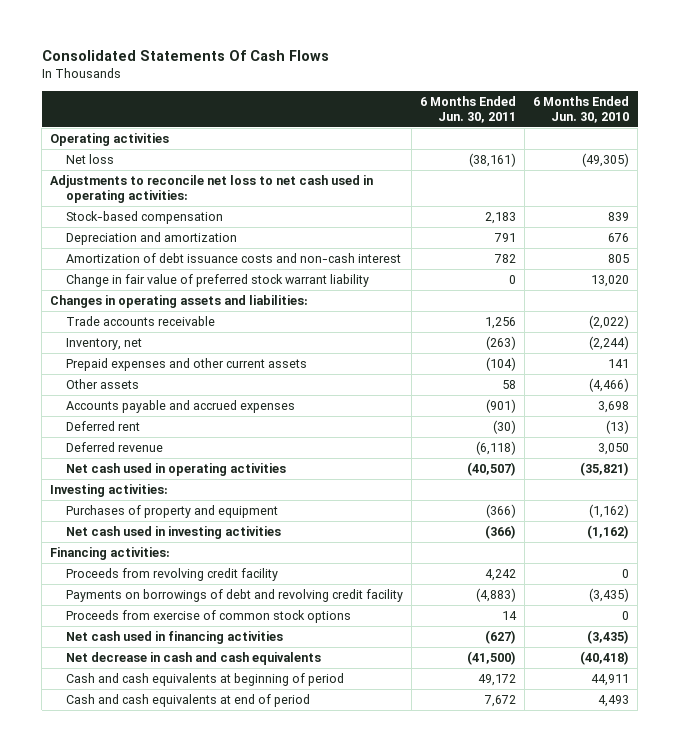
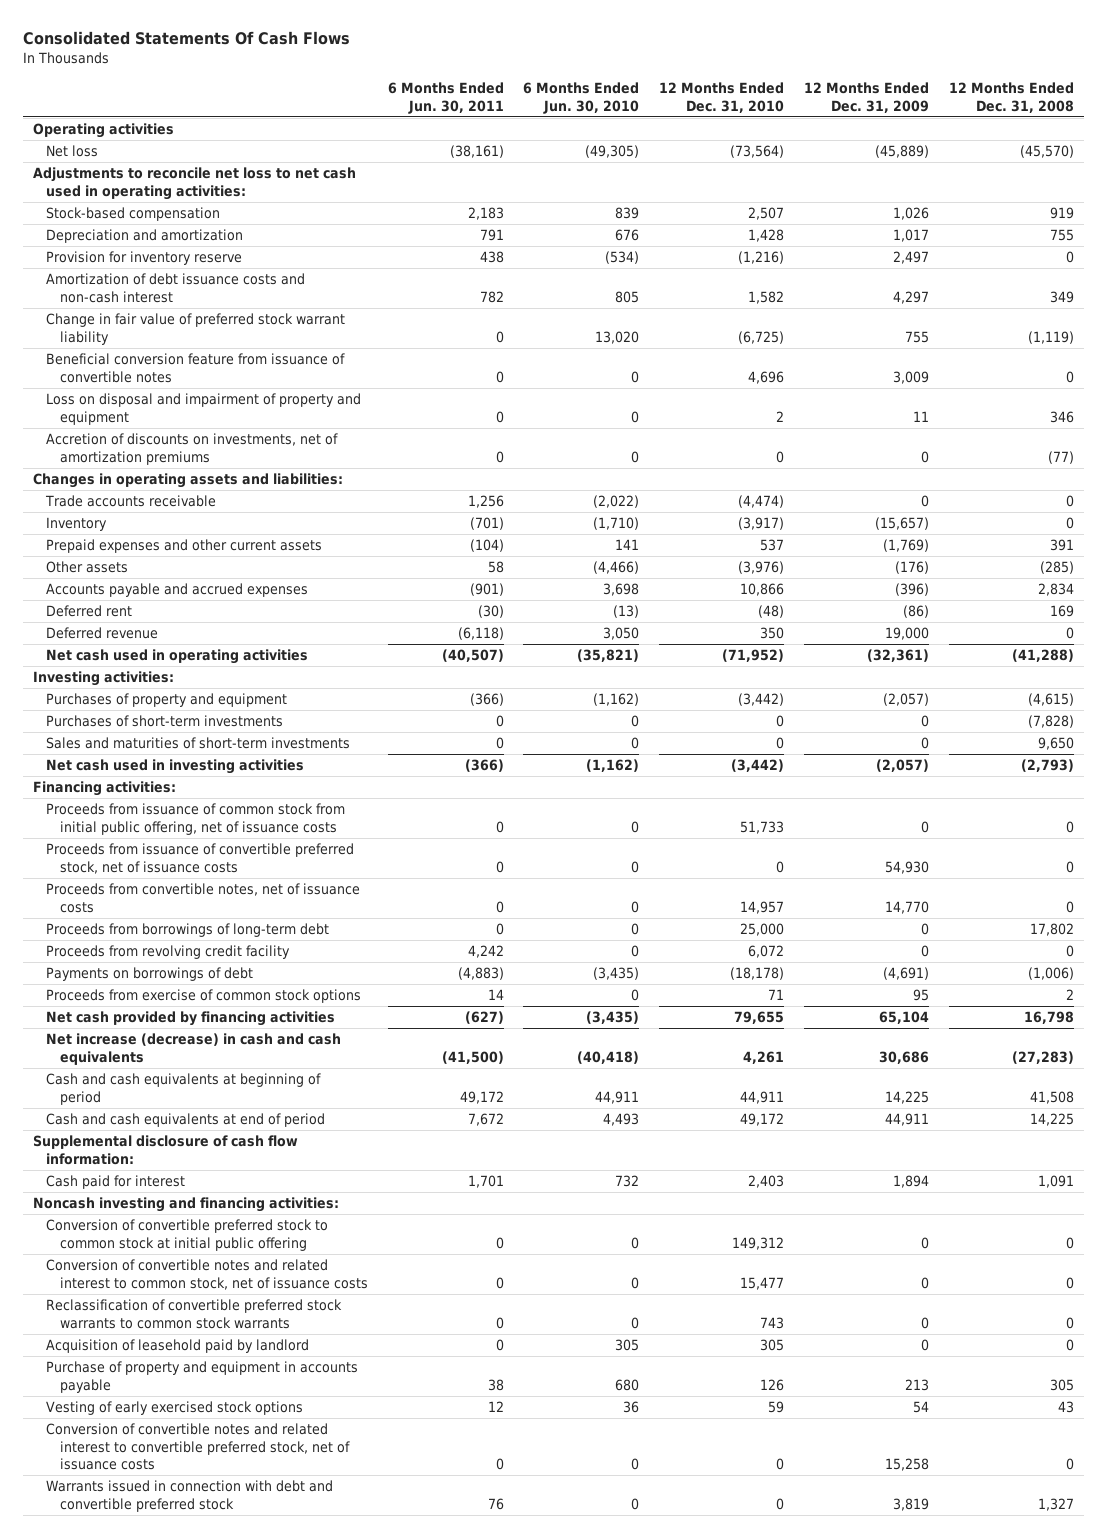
none -> [659,82,785,113] 12 Months Ended Dec. 31, 2010
none -> [804,82,930,113] 12 Months Ended Dec. 31, 2009
none -> [948,82,1074,113] 12 Months Ended Dec. 31, 2008
none -> [46,251,243,266] Provision for inventory reserve
none -> [46,353,346,383] Beneficial conversion feature from issuance of convertible notes
none -> [46,393,362,425] Loss on disposal and impairment of property and equipment
none -> [46,433,339,465] Accretion of discounts on investments, net of amortization premiums
[65,337,142,350] Inventory, net -> [46,517,108,532] Inventory
[485,335,516,350] (263) -> [469,517,504,531] (701)
[589,335,630,350] (2,244) -> [593,517,640,531] (1,710)
none -> [46,715,284,728] Purchases of short-term investments
none -> [46,737,351,750] Sales and maturities of short-term investments
none -> [46,803,346,835] Proceeds from issuance of common stock from initial public offering, net of issuance costs
none -> [46,843,355,874] Proceeds from issuance of convertible preferred stock, net of issuance costs
none -> [46,883,361,913] Proceeds from convertible notes, net of issuance costs
none -> [46,923,330,938] Proceeds from borrowings of long-term debt
[65,588,403,602] Payments on borrowings of debt and revolving credit facility -> [46,967,254,982] Payments on borrowings of debt
[65,630,283,644] Net cash used in financing activities -> [46,1011,336,1027] Net cash provided by financing activities
[65,651,321,665] Net decrease in cash and cash equivalents -> [46,1033,342,1065] Net increase (decrease) in cash and cash equivalents
none -> [32,1135,298,1165] Supplemental disclosure of cash flow information:
none -> [46,1175,186,1190] Cash paid for interest
none -> [32,1197,339,1213] Noncash investing and financing activities:
none -> [46,1219,329,1251] Conversion of convertible preferred stock to common stock at initial public offering
none -> [46,1259,368,1290] Conversion of convertible notes and related interest to common stock, net of issuance costs
none -> [46,1299,343,1329] Reclassification of convertible preferred stock warrants to common stock warrants
none -> [46,1339,310,1354] Acquisition of leasehold paid by landlord
none -> [46,1361,359,1393] Purchase of property and equipment in accounts payable
none -> [46,1401,304,1416] Vesting of early exercised stock options
none -> [46,1423,350,1471] Conversion of convertible notes and related interest to convertible preferred stock, net of issuance costs
none -> [46,1480,334,1512] Warrants issued in connection with debt and convertible preferred stock

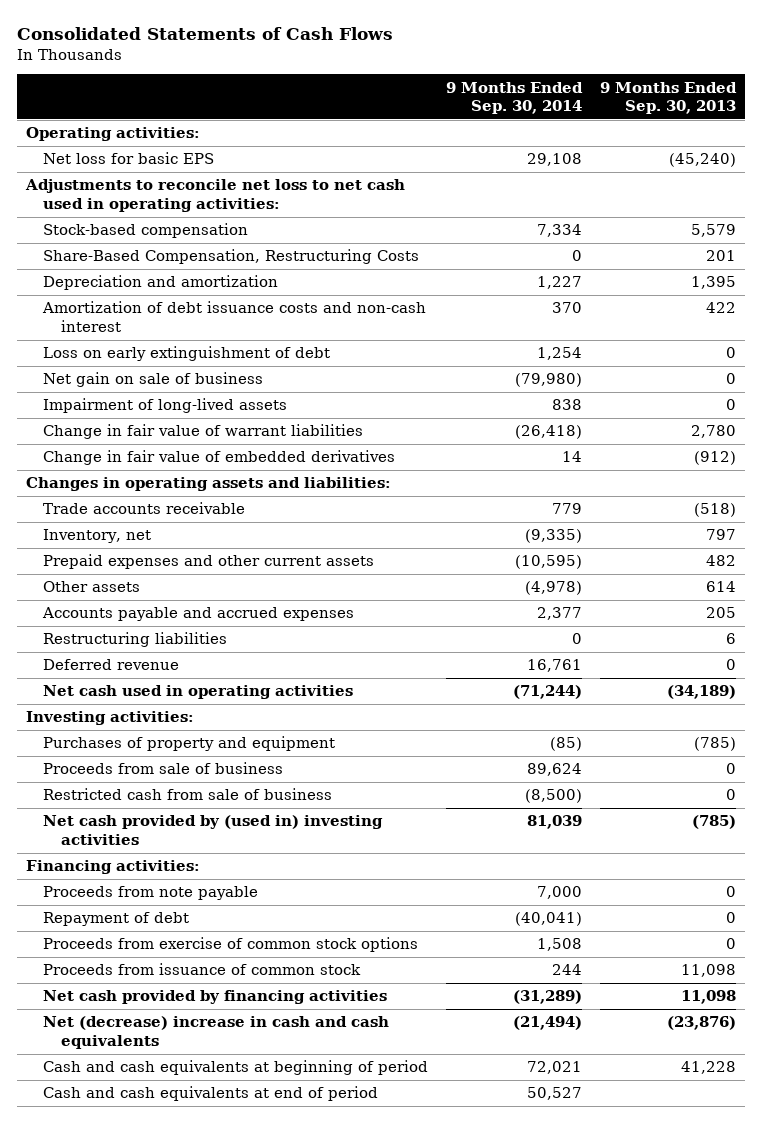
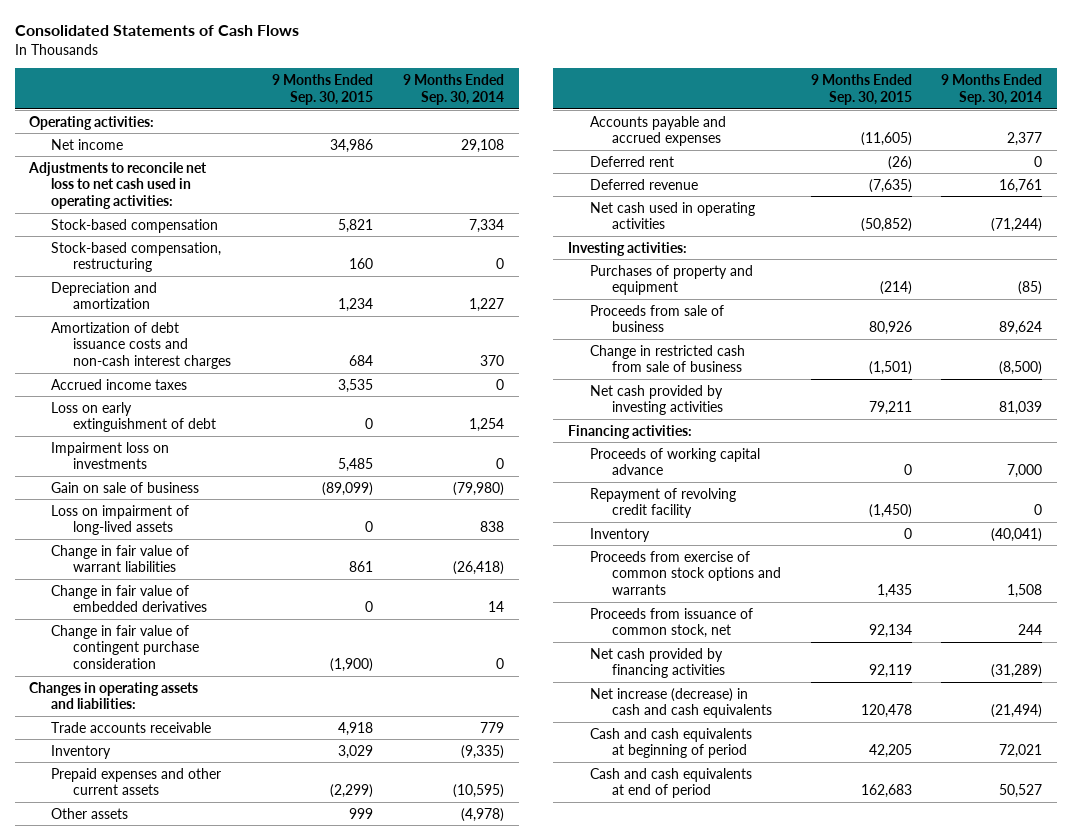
[600,81,738,115] 9 Months Ended Sep. 30, 2013 -> none
none -> [271,74,373,105] 9 Months Ended Sep. 30, 2015
[43,152,215,165] Net loss for basic EPS -> [51,138,124,150] Net income
[43,249,420,265] Share-Based Compensation, Restructuring Costs -> [51,241,222,273] Stock-based compensation, restructuring
[42,301,427,332] Amortization of debt issuance costs and non-cash interest -> [51,321,232,370] Amortization of debt issuance costs and non-cash interest charges
none -> [51,378,188,390] Accrued income taxes
none -> [51,441,170,470] Impairment loss on investments
[43,372,264,388] Net gain on sale of business -> [51,481,200,493] Gain on sale of business
[43,398,288,414] Impairment of long-lived assets -> [51,504,190,536] Loss on impairment of long-lived assets
none -> [51,624,200,670] Change in fair value of contingent purchase consideration
[43,529,152,544] Inventory, net -> [51,744,112,759] Inventory
[43,632,228,648] Restructuring liabilities -> none
none -> [589,155,674,167] Deferred rent
[43,788,333,801] Restricted cash from sale of business -> [589,344,745,373] Change in restricted cash from sale of business
[43,815,384,845] Net cash provided by (used in) investing activities -> [589,384,723,416] Net cash provided by investing activities
[43,886,259,901] Proceeds from note payable -> none
none -> [589,447,760,476] Proceeds of working capital advance
none -> [589,487,736,519] Repayment of revolving credit facility
[43,912,190,927] Repayment of debt -> [589,527,650,542] Inventory
[43,937,419,953] Proceeds from exercise of common stock options -> [589,550,781,596] Proceeds from exercise of common stock options and warrants
[43,963,362,976] Proceeds from issuance of common stock -> [589,607,753,639] Proceeds from issuance of common stock, net
[43,1016,390,1049] Net (decrease) increase in cash and cash equivalents -> [589,687,772,719] Net increase (decrease) in cash and cash equivalents

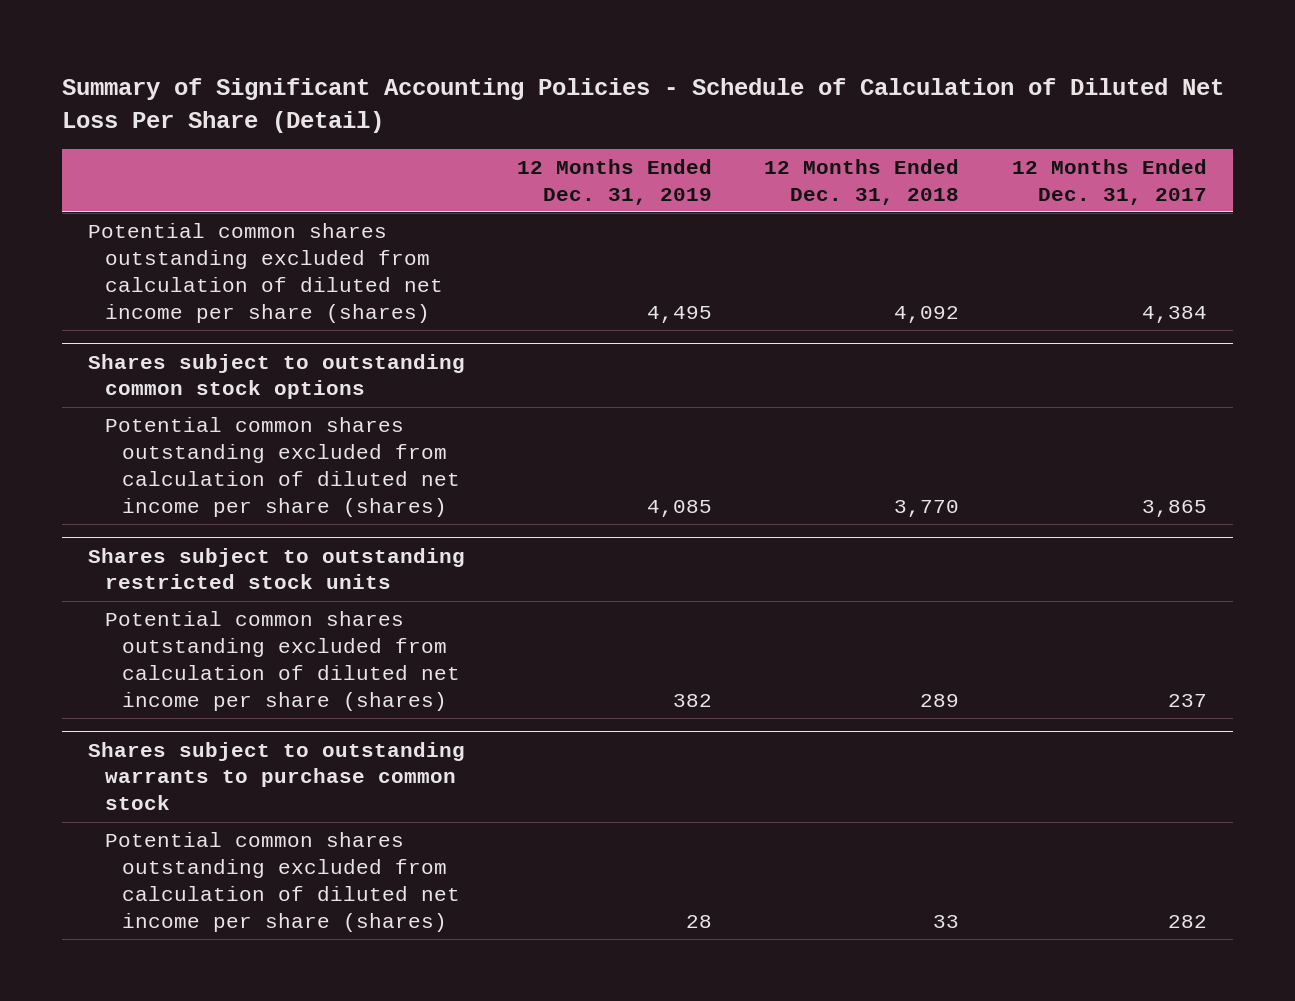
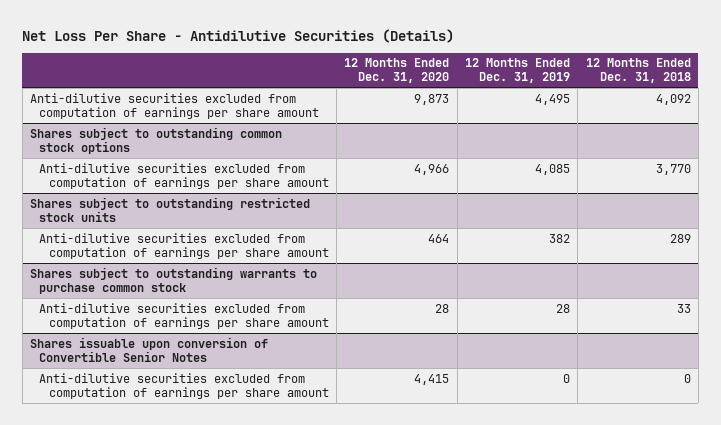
[62,77,1225,133] Summary of Significant Accounting Policies - Schedule of Calculation of Diluted Net Loss Per Share (Detail) -> [22,28,455,43] Net Loss Per Share - Antidilutive Securities (Details)
[1011,158,1207,205] 12 Months Ended Dec. 31, 2017 -> none
none -> [344,58,450,84] 12 Months Ended Dec. 31, 2020
[88,223,444,323] Potential common shares outstanding excluded from calculation of diluted net income per share (shares) -> [30,92,320,119] Anti-dilutive securities excluded from computation of earnings per share amount
[105,417,461,517] Potential common shares outstanding excluded from calculation of diluted net income per share (shares) -> [39,162,329,189] Anti-dilutive securities excluded from computation of earnings per share amount
[105,611,461,711] Potential common shares outstanding excluded from calculation of diluted net income per share (shares) -> [39,232,329,259] Anti-dilutive securities excluded from computation of earnings per share amount
[105,832,461,932] Potential common shares outstanding excluded from calculation of diluted net income per share (shares) -> [39,302,329,329] Anti-dilutive securities excluded from computation of earnings per share amount
none -> [30,336,269,362] Shares issuable upon conversion of Convertible Senior Notes
none -> [39,372,329,399] Anti-dilutive securities excluded from computation of earnings per share amount

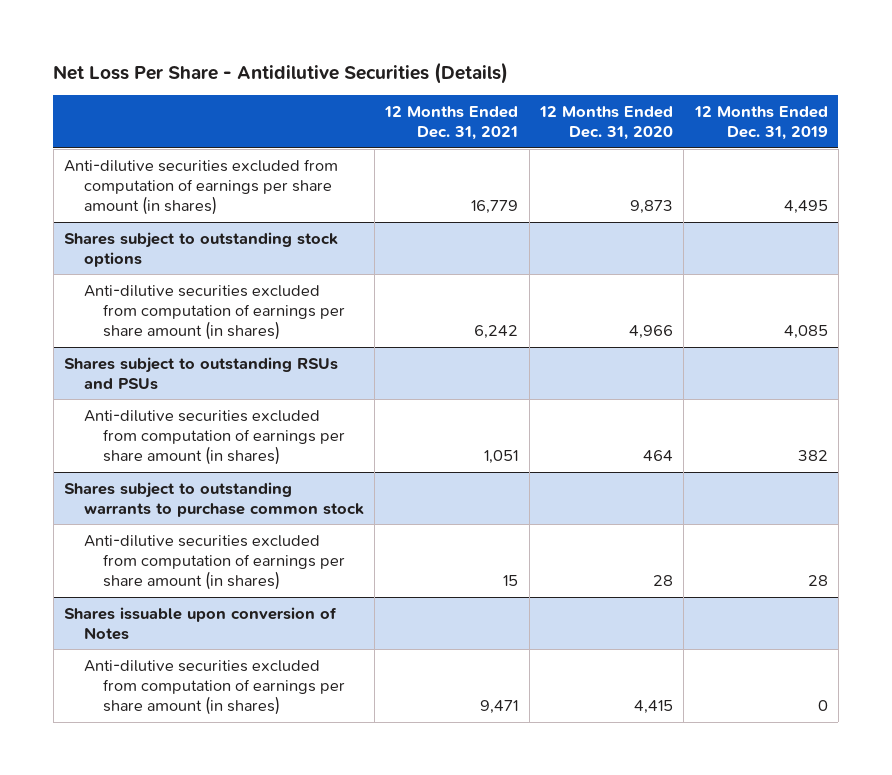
[585,58,691,84] 12 Months Ended Dec. 31, 2018 -> none
none -> [384,105,519,141] 12 Months Ended Dec. 31, 2021
[30,92,320,119] Anti-dilutive securities excluded from computation of earnings per share amount -> [64,158,339,216] Anti-dilutive securities excluded from computation of earnings per share amount (in shares)
[30,126,283,154] Shares subject to outstanding common stock options -> [64,231,339,267] Shares subject to outstanding stock options
[39,162,329,189] Anti-dilutive securities excluded from computation of earnings per share amount -> [83,284,346,341] Anti-dilutive securities excluded from computation of earnings per share amount (in shares)
[30,196,311,222] Shares subject to outstanding restricted stock units -> [64,356,339,390] Shares subject to outstanding RSUs and PSUs
[39,232,329,259] Anti-dilutive securities excluded from computation of earnings per share amount -> [83,409,346,466] Anti-dilutive securities excluded from computation of earnings per share amount (in shares)
[39,302,329,329] Anti-dilutive securities excluded from computation of earnings per share amount -> [83,534,346,591] Anti-dilutive securities excluded from computation of earnings per share amount (in shares)
[30,336,269,362] Shares issuable upon conversion of Convertible Senior Notes -> [64,606,338,640] Shares issuable upon conversion of Notes
[39,372,329,399] Anti-dilutive securities excluded from computation of earnings per share amount -> [83,659,346,716] Anti-dilutive securities excluded from computation of earnings per share amount (in shares)

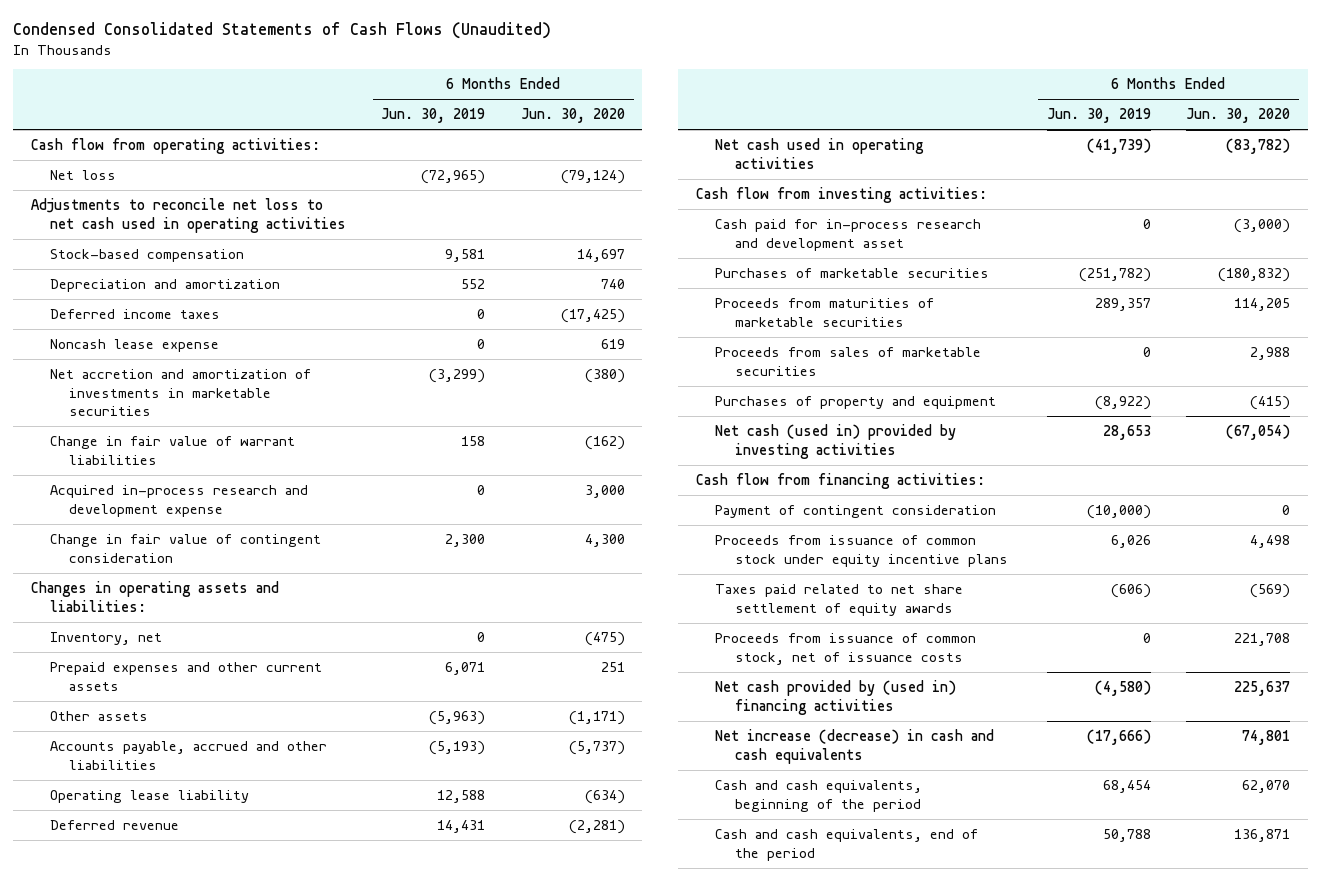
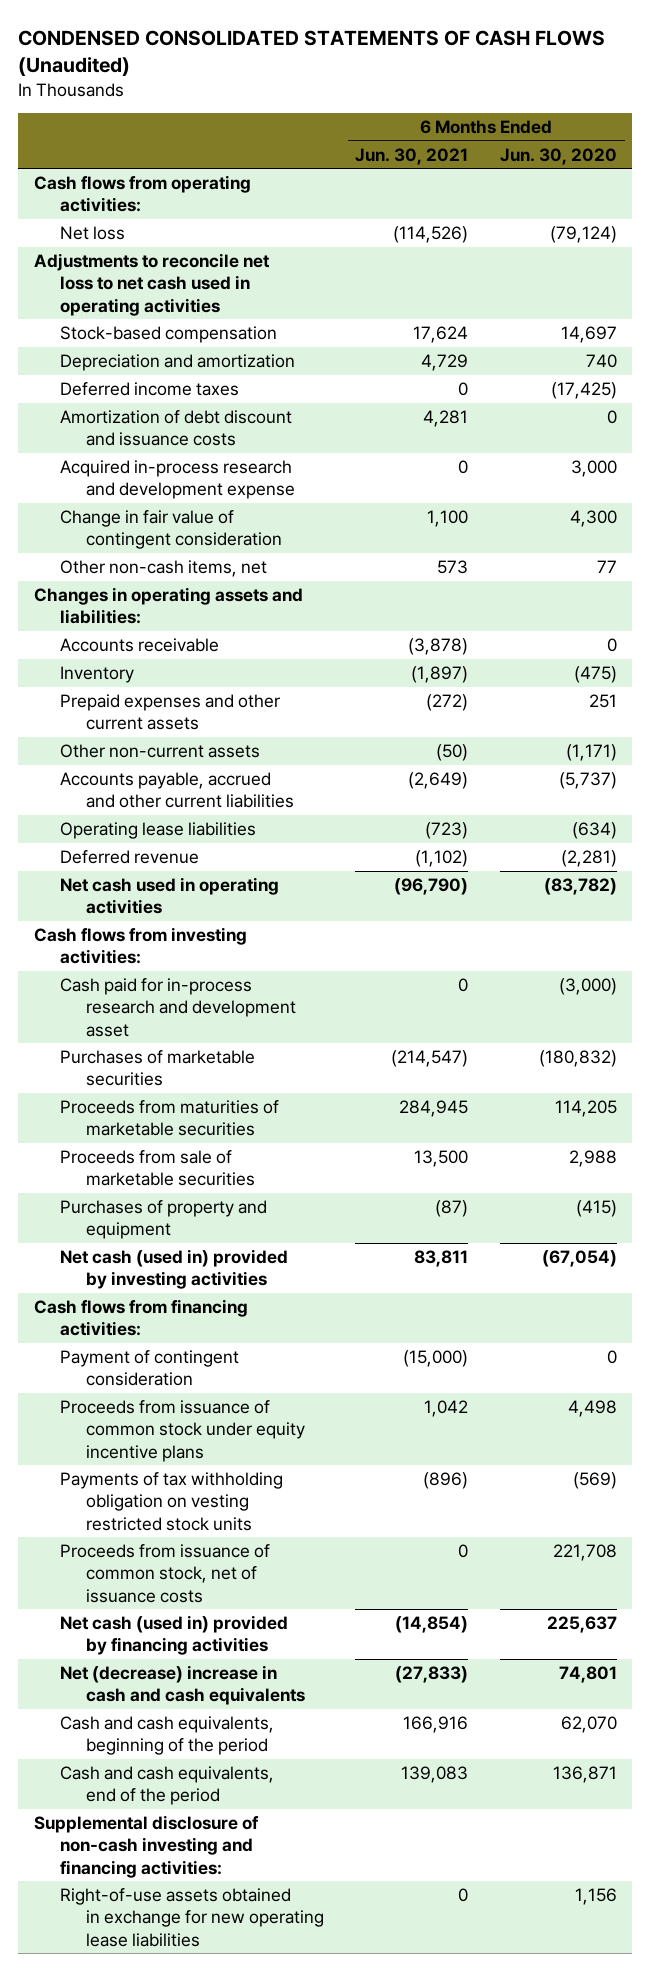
[13,22,552,40] Condensed Consolidated Statements of Cash Flows (Unaudited) -> [18,30,606,77] CONDENSED CONSOLIDATED STATEMENTS OF CASH FLOWS (Unaudited)
[381,108,486,124] Jun. 30, 2019 -> none
none -> [355,147,469,165] Jun. 30, 2021
[30,137,320,154] Cash flow from operating activities: -> [33,175,251,213] Cash flows from operating activities:
[50,338,220,352] Noncash lease expense -> none
[50,368,312,417] Net accretion and amortization of investments in marketable securities -> none
[50,435,296,465] Change in fair value of warrant liabilities -> none
none -> [60,410,293,447] Amortization of debt discount and issuance costs
none -> [60,560,268,578] Other non-cash items, net
none -> [60,638,220,653] Accounts receivable
[50,631,163,645] Inventory, net -> [60,666,135,684] Inventory
[50,710,149,721] Other assets -> [60,744,261,759] Other non-current assets
[50,740,328,770] Accounts payable, accrued and other liabilities -> [60,772,295,809] Accounts payable, accrued and other current liabilities
[50,789,250,803] Operating lease liability -> [60,822,257,840] Operating lease liabilities
[696,186,988,203] Cash flow from investing activities: -> [33,927,247,965] Cash flows from investing activities:
[715,346,982,376] Proceeds from sales of marketable securities -> [60,1150,256,1187] Proceeds from sale of marketable securities
[696,472,986,489] Cash flow from financing activities: -> [33,1299,248,1337] Cash flows from financing activities:
[715,583,964,616] Taxes paid related to net share settlement of equity awards -> [60,1472,284,1531] Payments of tax withholding obligation on vesting restricted stock units
[715,679,957,715] Net cash provided by (used in) financing activities -> [60,1615,289,1656] Net cash (used in) provided by financing activities
[715,728,995,764] Net increase (decrease) in cash and cash equivalents -> [60,1665,306,1706] Net (decrease) increase in cash and cash equivalents
none -> [33,1815,259,1878] Supplemental disclosure of non-cash investing and financing activities:
none -> [60,1888,325,1947] Right-of-use assets obtained in exchange for new operating lease liabilities

